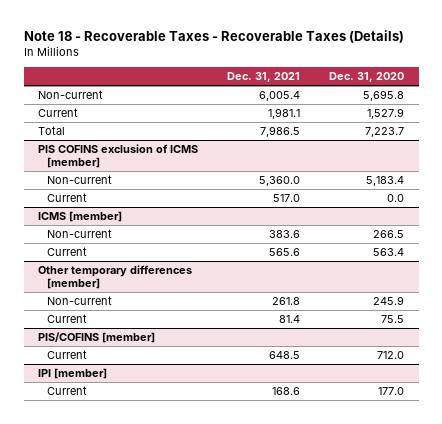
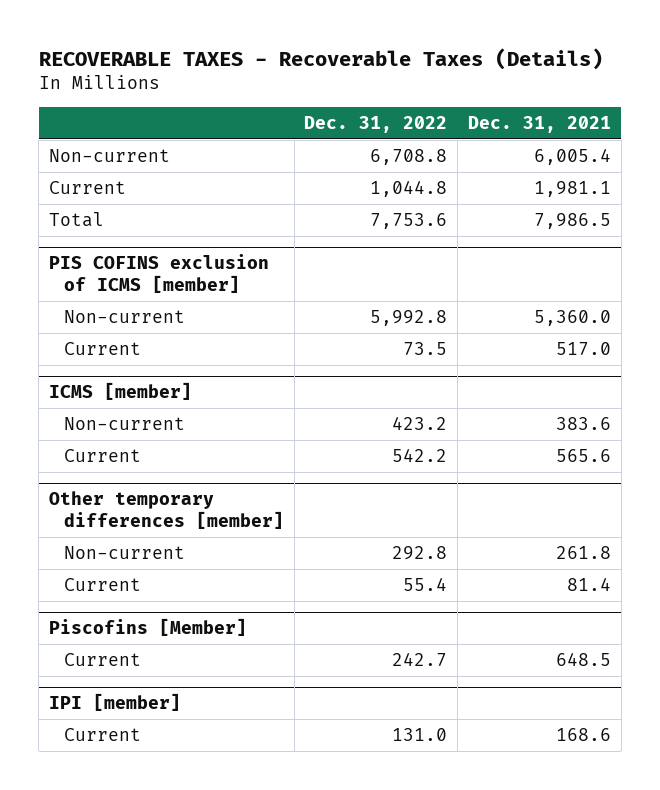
[23,29,404,43] Note 18 - Recoverable Taxes - Recoverable Taxes (Details) -> [38,47,603,70] RECOVERABLE TAXES - Recoverable Taxes (Details)
[329,72,405,83] Dec. 31, 2020 -> none
none -> [304,115,448,133] Dec. 31, 2022
[38,332,156,344] PIS/COFINS [member] -> [49,618,248,637] Piscofins [Member]

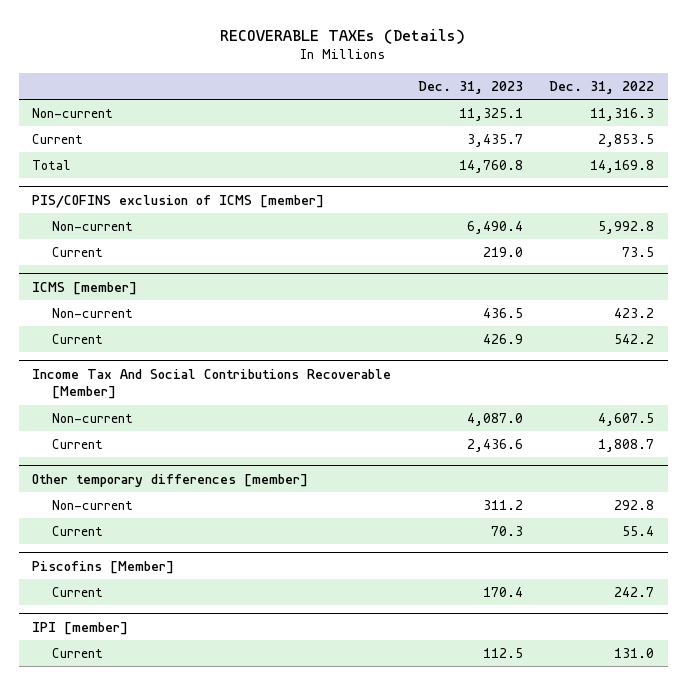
[38,47,603,70] RECOVERABLE TAXES - Recoverable Taxes (Details) -> [220,28,466,44] RECOVERABLE TAXEs (Details)
[467,115,611,133] Dec. 31, 2021 -> none
none -> [417,80,523,94] Dec. 31, 2023
[370,149,448,166] 6,708.8 -> [590,107,655,121] 11,316.3
[370,180,448,198] 1,044.8 -> [598,133,655,147] 2,853.5
[370,213,448,230] 7,753.6 -> [590,159,655,173] 14,169.8
[49,254,270,294] PIS COFINS exclusion of ICMS [member] -> [32,194,325,208] PIS/COFINS exclusion of ICMS [member]
none -> [32,368,392,400] Income Tax And Social Contributions Recoverable [Member]
none -> [51,412,133,423] Non-current
none -> [51,438,103,449] Current

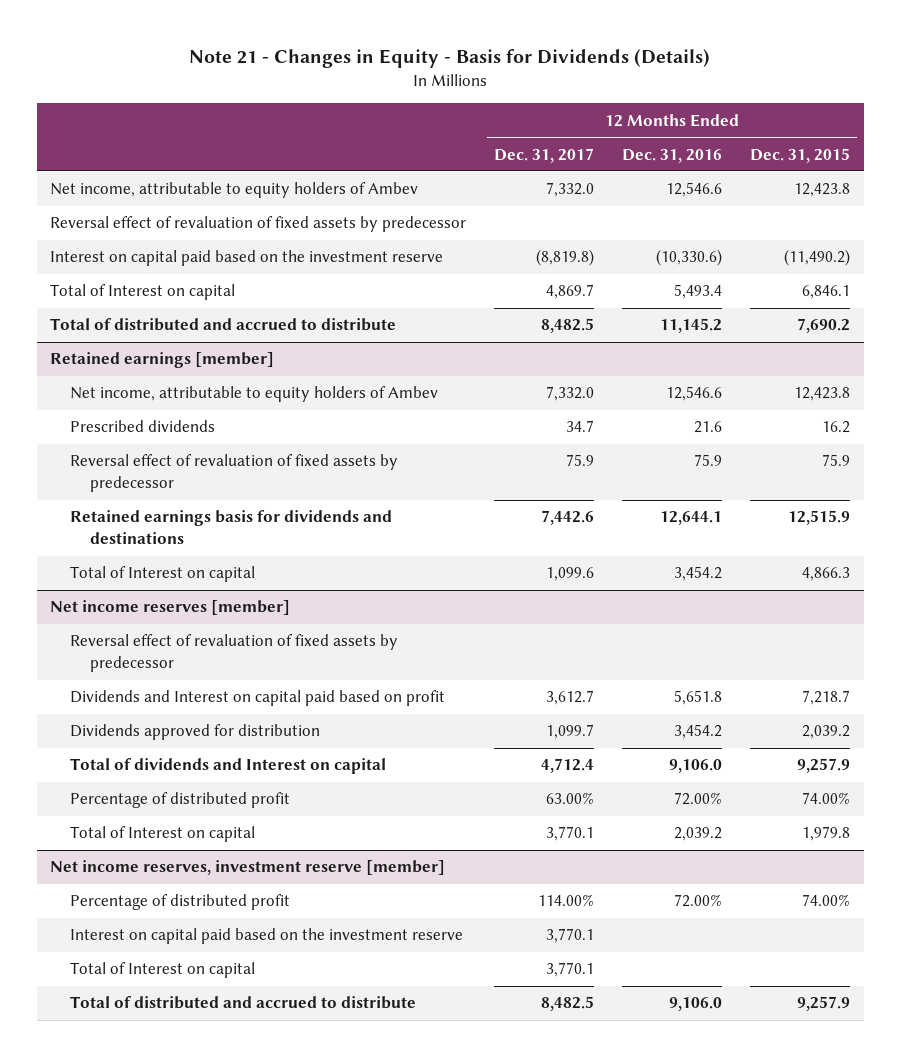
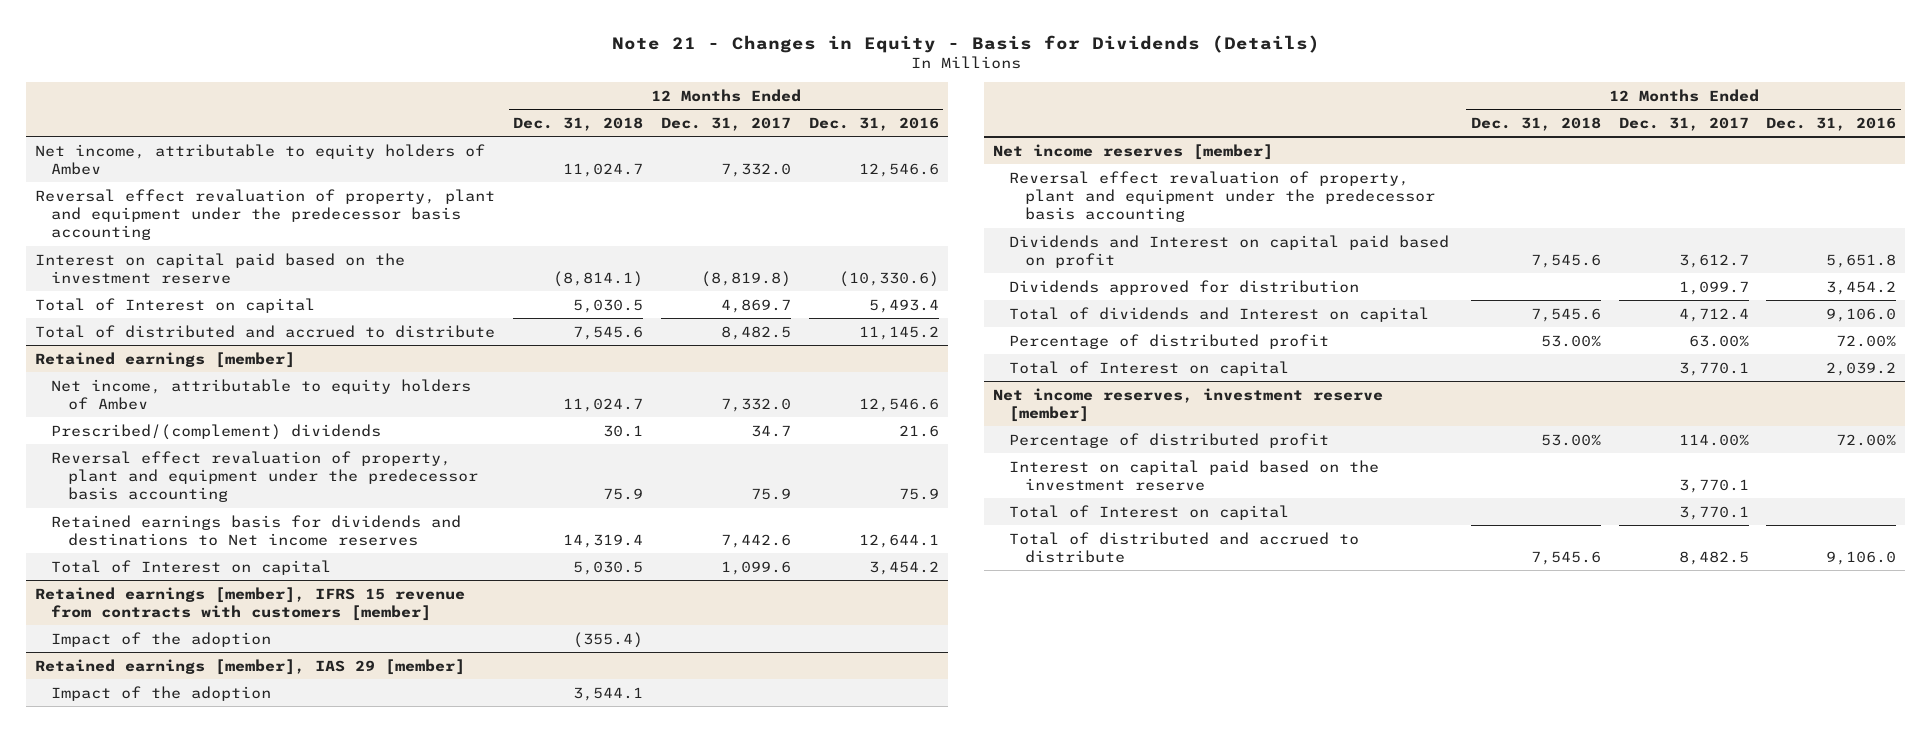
[749,147,850,163] Dec. 31, 2015 -> none
none -> [513,116,644,131] Dec. 31, 2018
[50,216,467,233] Reversal effect of revaluation of fixed assets by predecessor -> [35,188,496,241] Reversal effect revaluation of property, plant and equipment under the predecessor basis accounting
[70,420,216,433] Prescribed dividends -> [51,423,382,440] Prescribed/(complement) dividends
[70,454,399,493] Reversal effect of revaluation of fixed assets by predecessor -> [51,450,478,503] Reversal effect revaluation of property, plant and equipment under the predecessor basis accounting
[70,510,393,545] Retained earnings basis for dividends and destinations -> [51,514,462,546] Retained earnings basis for dividends and destinations to Net income reserves
none -> [35,586,466,621] Retained earnings [member], IFRS 15 revenue from contracts with customers [member]
none -> [51,631,272,647] Impact of the adoption
none -> [35,658,466,675] Retained earnings [member], IAS 29 [member]
none -> [51,685,272,701] Impact of the adoption
[70,634,399,673] Reversal effect of revaluation of fixed assets by predecessor -> [1008,170,1436,223] Reversal effect revaluation of property, plant and equipment under the predecessor basis accounting

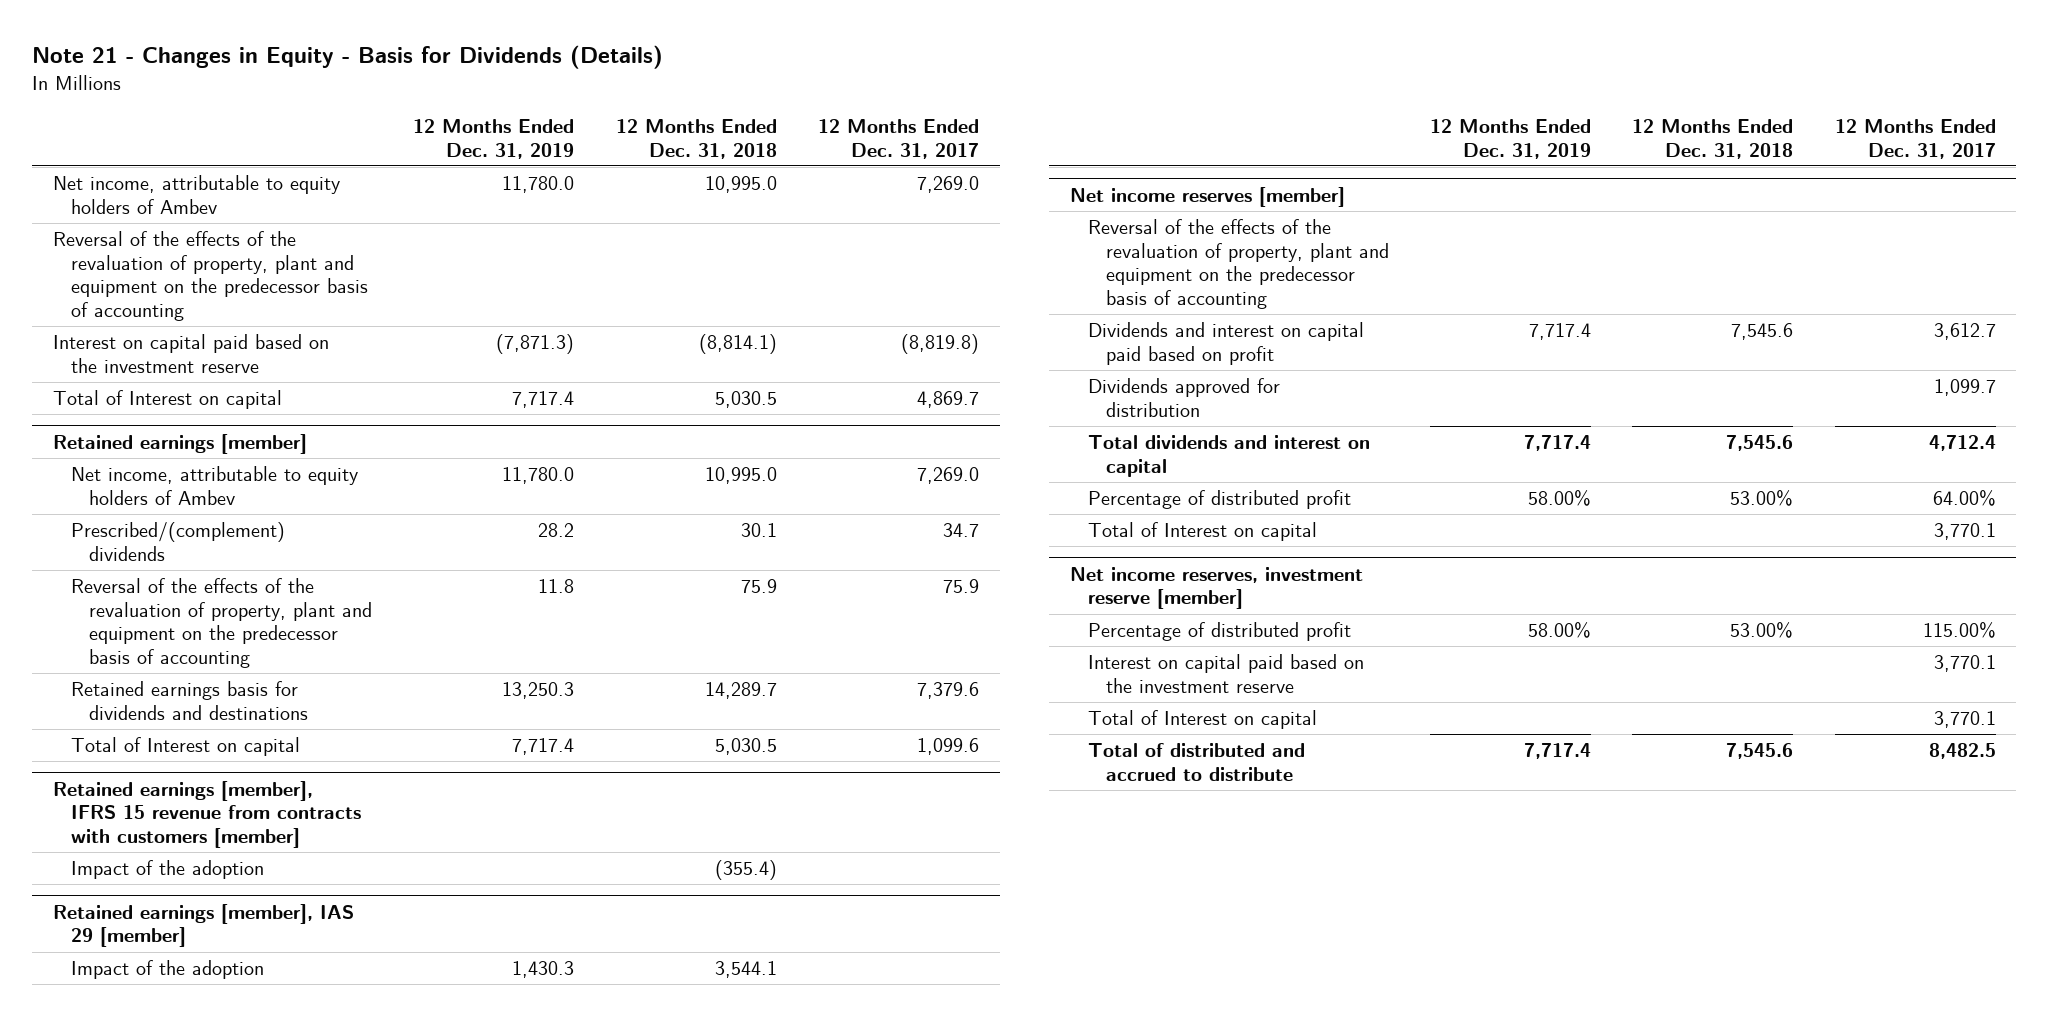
[808,116,939,131] Dec. 31, 2016 -> none
none -> [413,119,575,159] 12 Months Ended Dec. 31, 2019
[563,162,644,177] 11,024.7 -> [704,176,777,194] 10,995.0
[720,162,791,177] 7,332.0 -> [916,176,979,194] 7,269.0
[35,188,496,241] Reversal effect revaluation of property, plant and equipment under the predecessor basis accounting -> [53,231,368,321] Reversal of the effects of the revaluation of property, plant and equipment on the predecessor basis of accounting
[35,324,496,338] Total of distributed and accrued to distribute -> none
[563,397,644,412] 11,024.7 -> [704,467,777,485] 10,995.0
[720,397,791,412] 7,332.0 -> [916,467,979,485] 7,269.0
[51,450,478,503] Reversal effect revaluation of property, plant and equipment under the predecessor basis accounting -> [70,578,372,668] Reversal of the effects of the revaluation of property, plant and equipment on the predecessor basis of accounting
[51,514,462,546] Retained earnings basis for dividends and destinations to Net income reserves -> [70,681,308,720] Retained earnings basis for dividends and destinations
[563,533,644,548] 14,319.4 -> [704,682,777,700] 14,289.7
[720,533,791,548] 7,442.6 -> [916,682,979,700] 7,379.6
[1008,170,1436,223] Reversal effect revaluation of property, plant and equipment under the predecessor basis accounting -> [1087,219,1389,309] Reversal of the effects of the revaluation of property, plant and equipment on the predecessor basis of accounting
[1008,234,1449,268] Dividends and Interest on capital paid based on profit -> [1087,322,1364,365] Dividends and interest on capital paid based on profit
[1008,306,1429,322] Total of dividends and Interest on capital -> [1087,435,1370,477] Total dividends and interest on capital
[1688,334,1749,347] 63.00% -> [1932,490,1996,507] 64.00%
[1678,433,1749,446] 114.00% -> [1922,622,1996,639] 115.00%

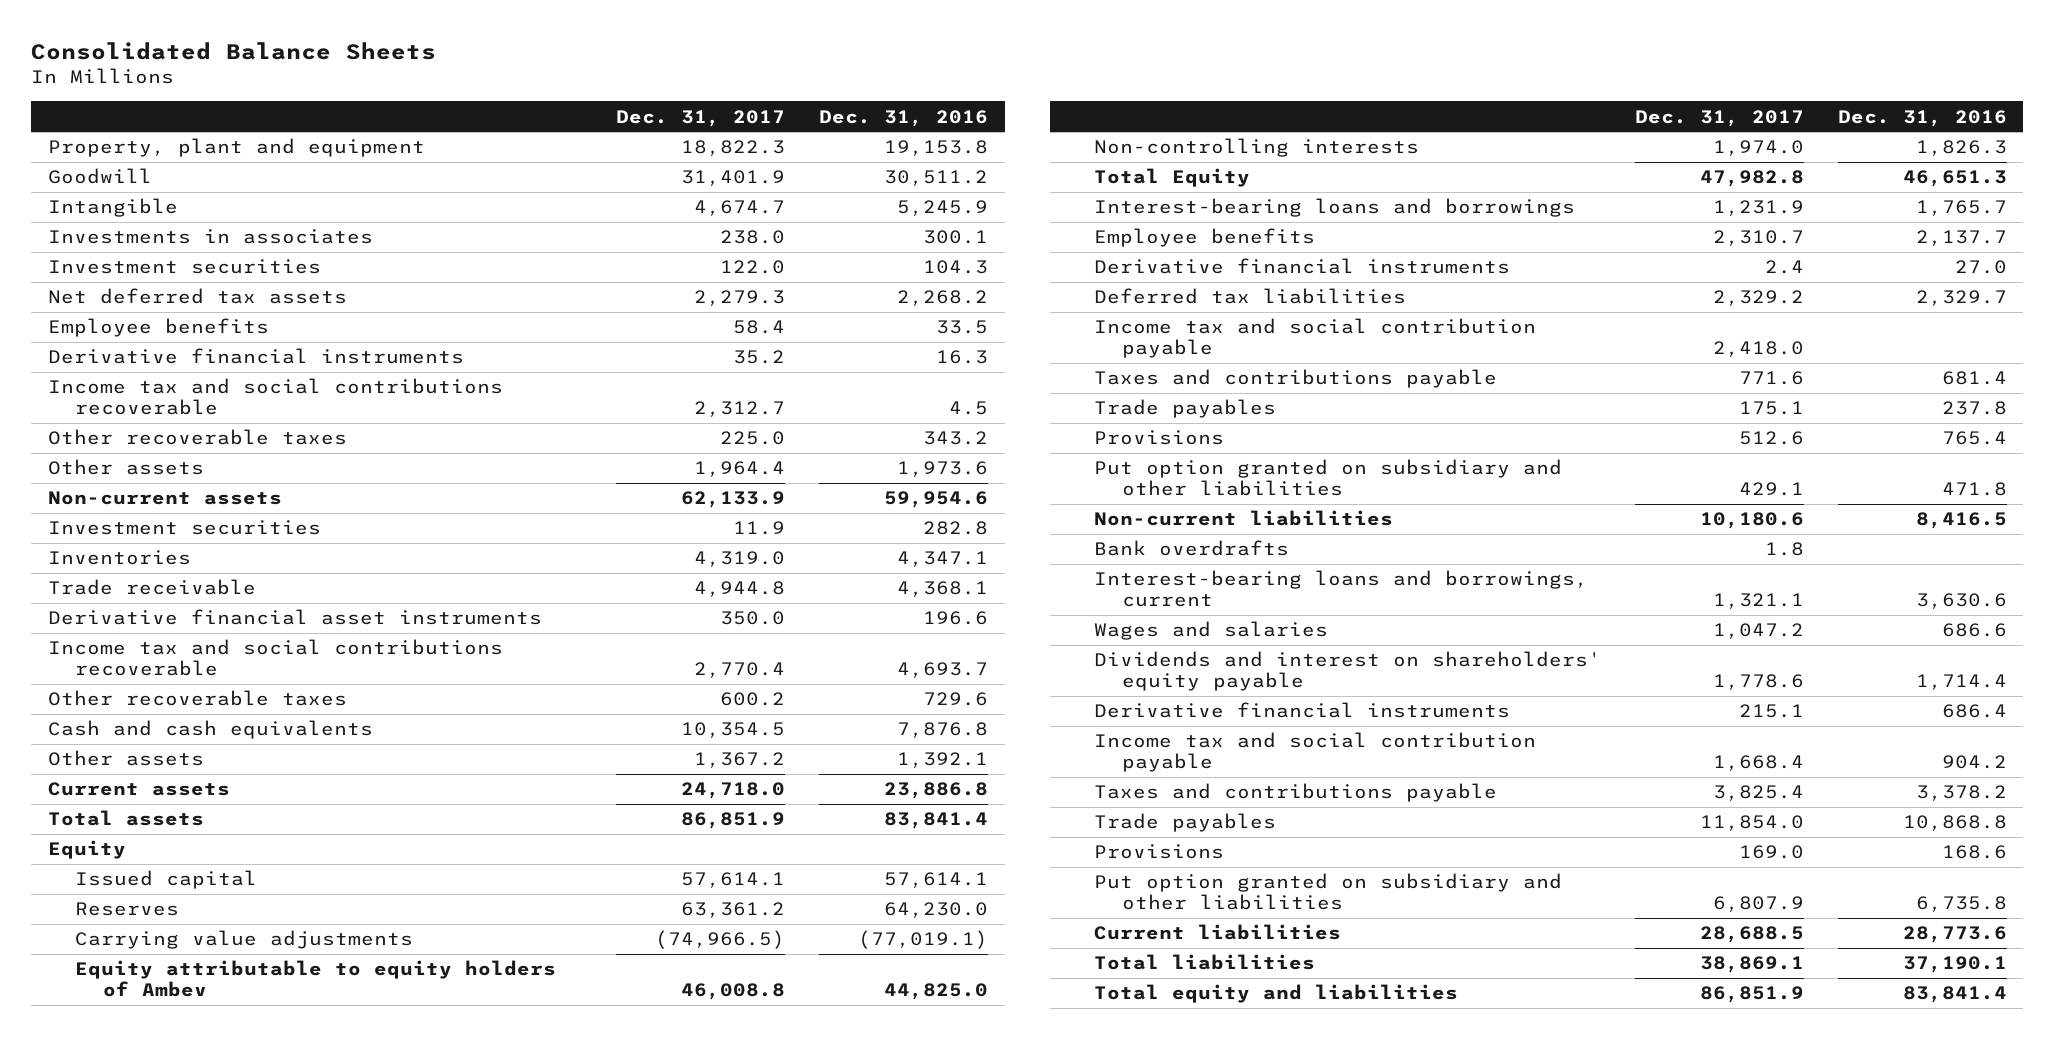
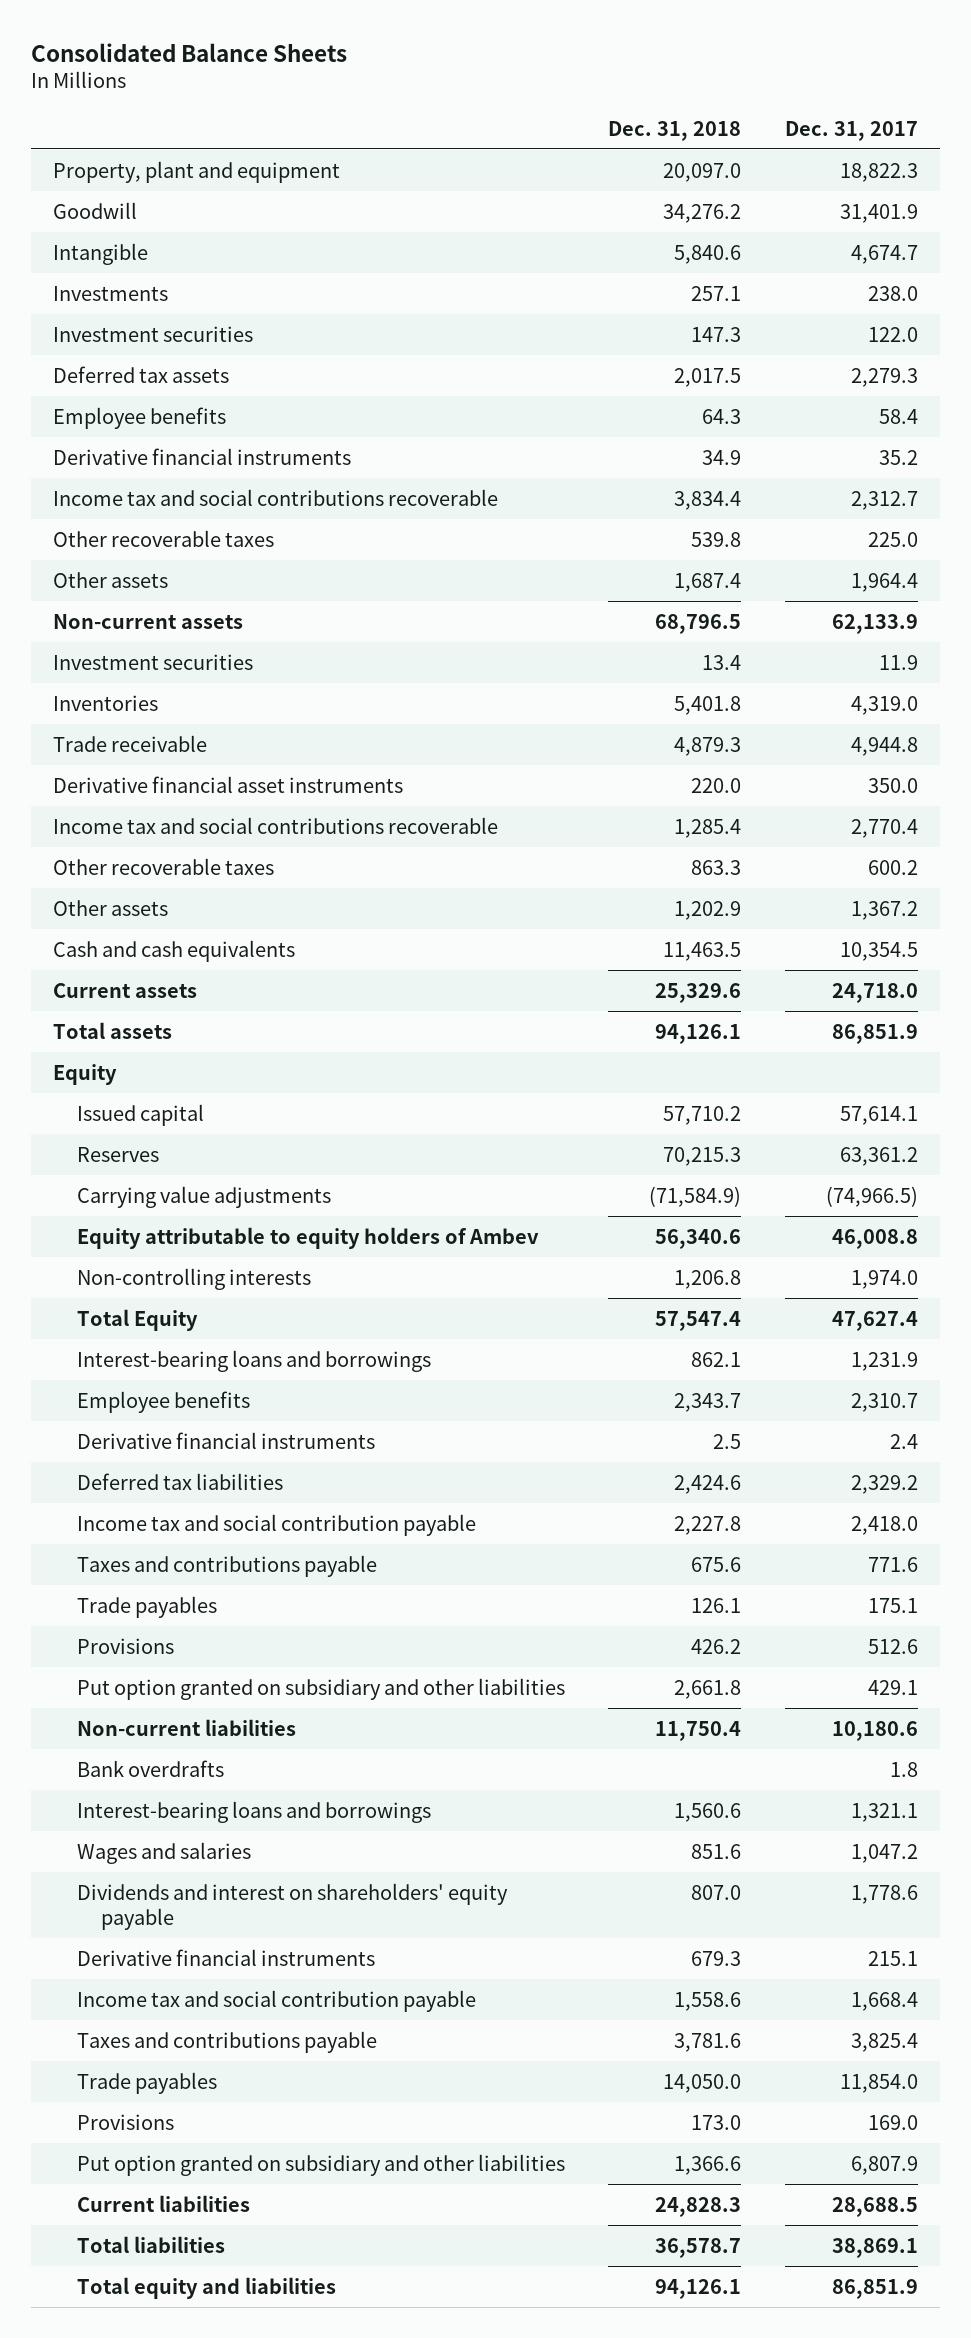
[818,109,988,127] Dec. 31, 2016 -> none
none -> [608,120,742,141] Dec. 31, 2018
[47,229,373,245] Investments in associates -> [52,285,168,301] Investments
[47,288,347,305] Net deferred tax assets -> [52,365,229,383] Deferred tax assets
[47,720,373,740] Cash and cash equivalents -> [52,939,295,962] Cash and cash equivalents
[1699,170,1804,188] 47,982.8 -> [831,1310,918,1331] 47,627.4
[1094,570,1589,608] Interest-bearing loans and borrowings, current -> [76,1800,431,1823] Interest-bearing loans and borrowings

